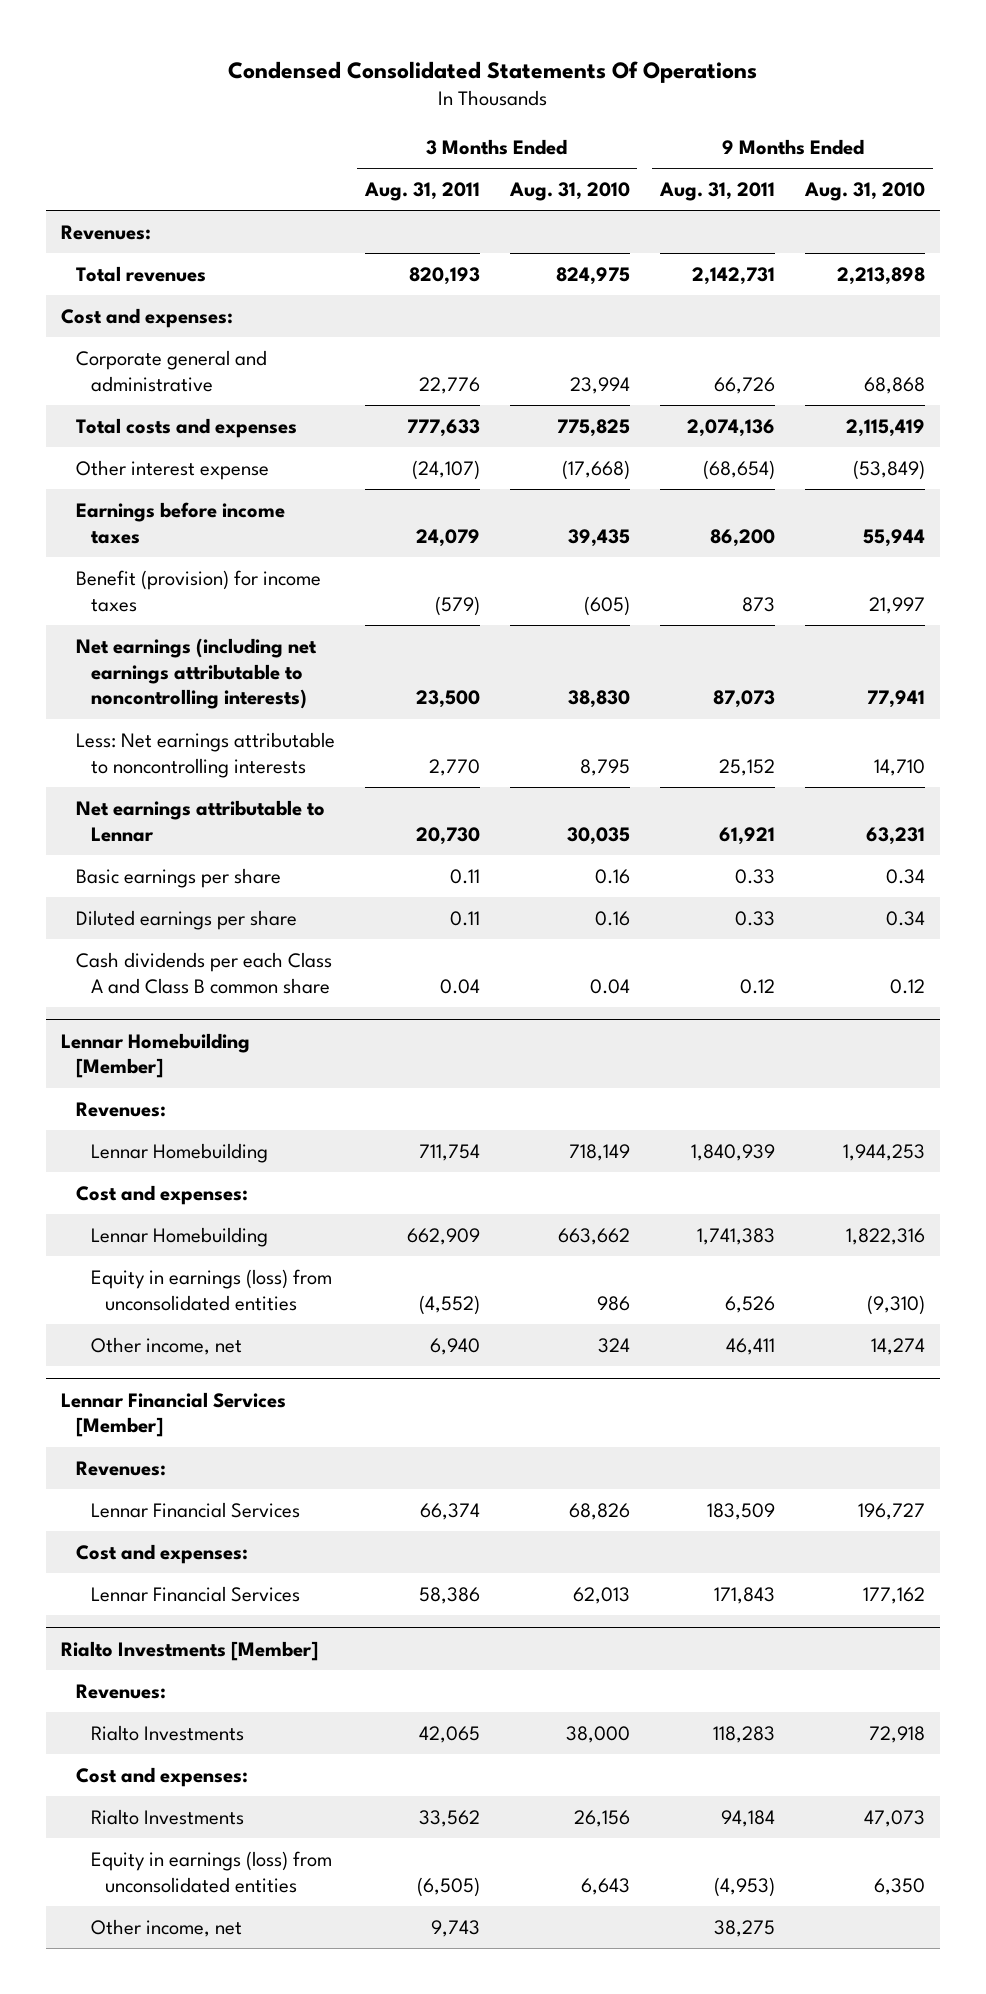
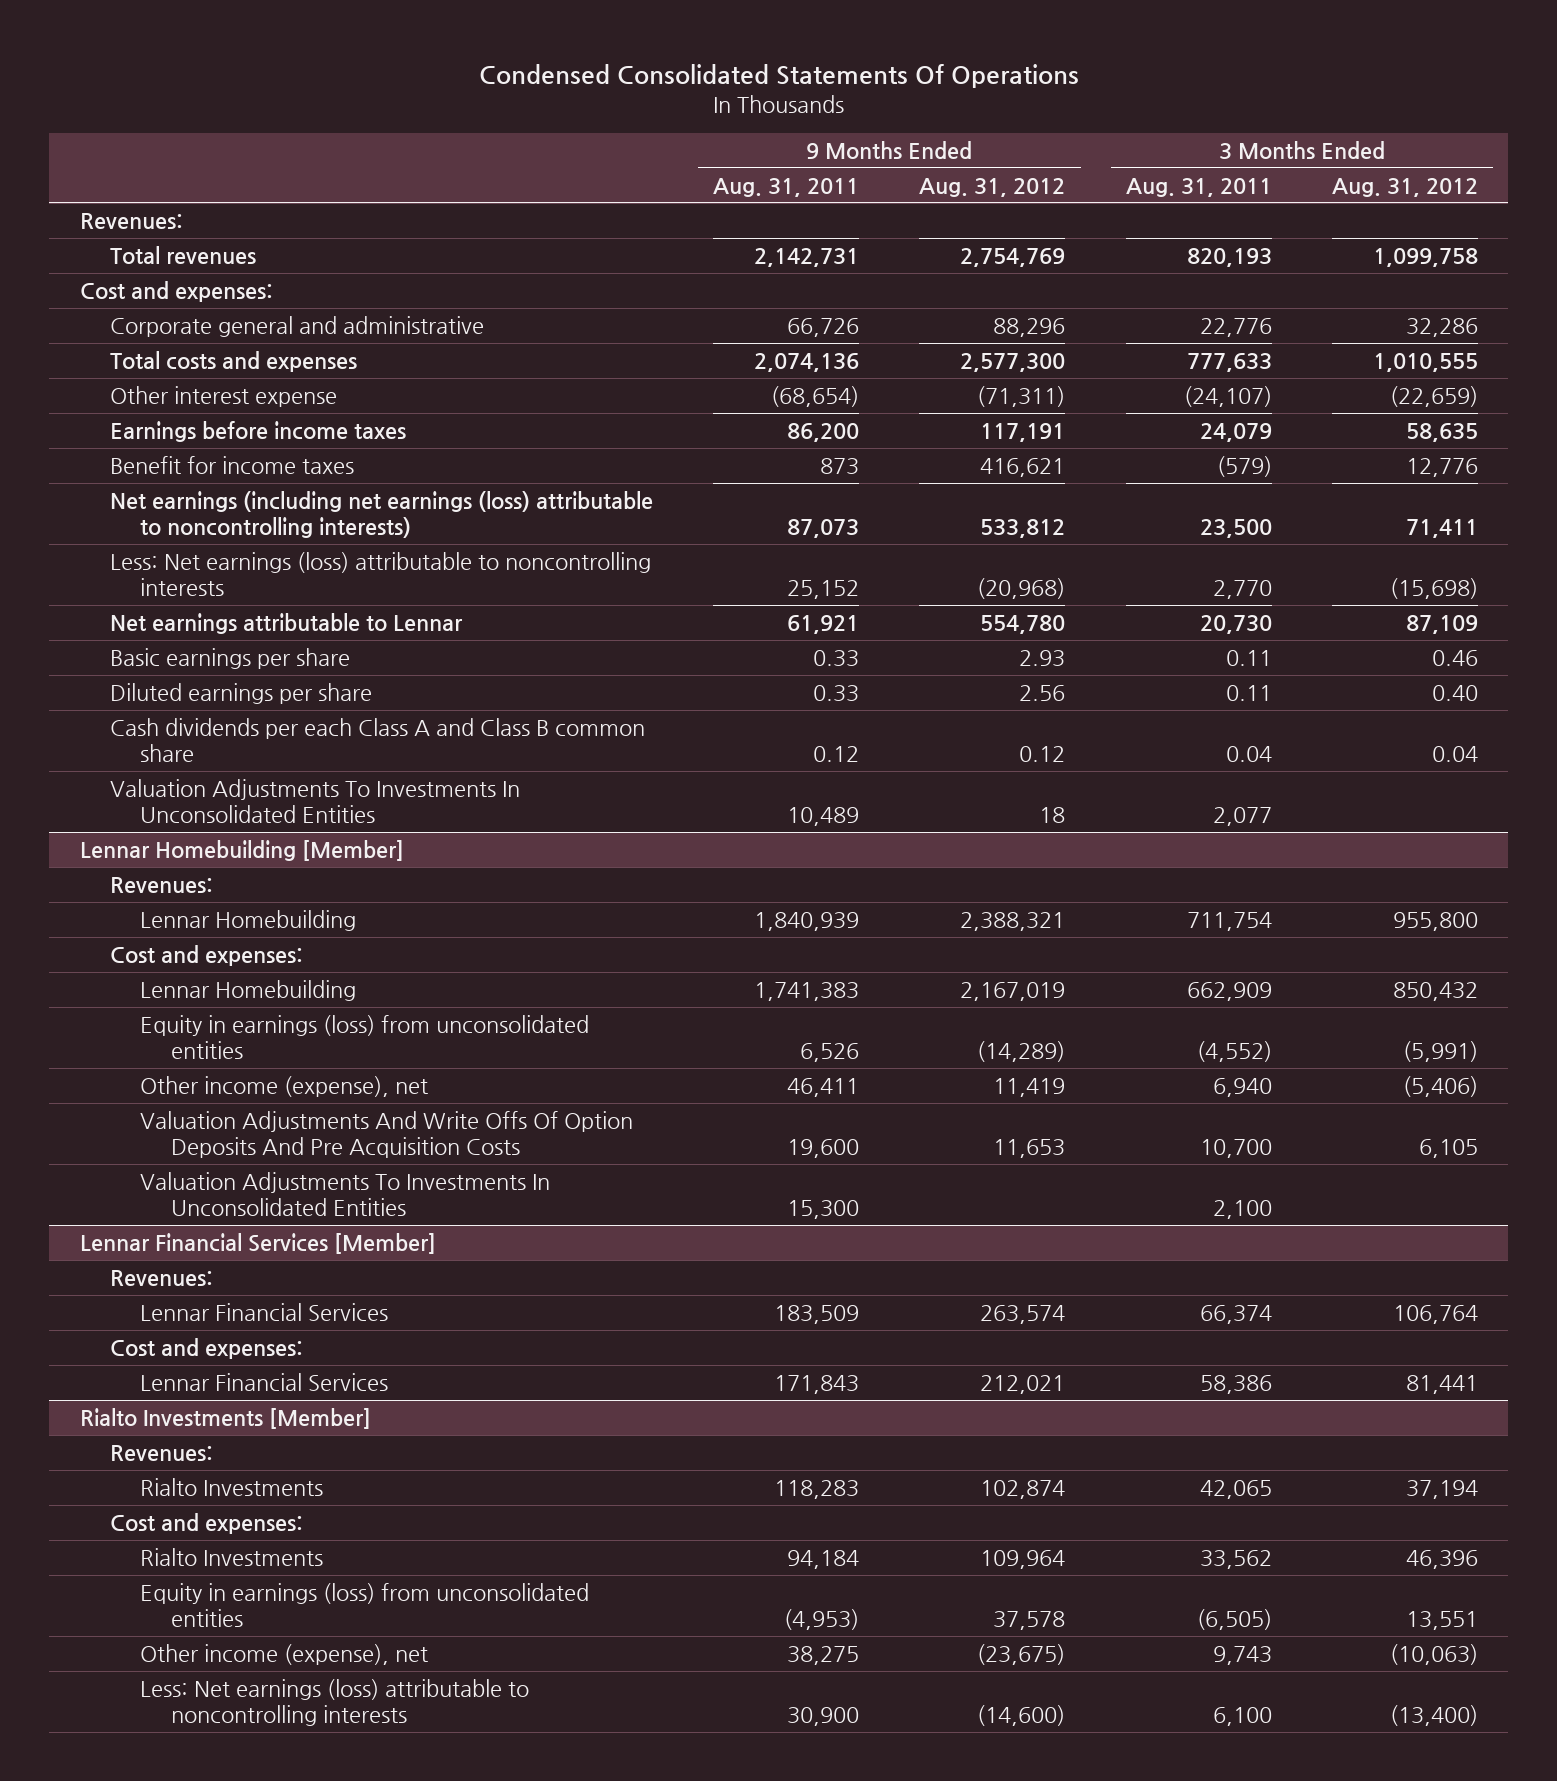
[508,181,630,201] Aug. 31, 2010 -> none
[804,181,926,201] Aug. 31, 2010 -> none
none -> [919,177,1066,197] Aug. 31, 2012
none -> [1331,177,1478,197] Aug. 31, 2012
[75,569,321,612] Benefit (provision) for income taxes -> [109,455,354,474] Benefit for income taxes
[75,637,317,710] Net earnings (including net earnings attributable to noncontrolling interests) -> [109,490,653,539] Net earnings (including net earnings (loss) attributable to noncontrolling interests)
[75,731,335,778] Less: Net earnings attributable to noncontrolling interests -> [109,551,651,597] Less: Net earnings (loss) attributable to noncontrolling interests
none -> [109,778,520,824] Valuation Adjustments To Investments In Unconsolidated Entities
[90,1336,242,1355] Other income, net -> [140,1075,429,1097] Other income (expense), net
none -> [140,1110,634,1159] Valuation Adjustments And Write Offs Of Option Deposits And Pre Acquisition Costs
none -> [140,1171,551,1217] Valuation Adjustments To Investments In Unconsolidated Entities
[90,1918,242,1937] Other income, net -> [140,1643,429,1665] Other income (expense), net
none -> [140,1678,530,1727] Less: Net earnings (loss) attributable to noncontrolling interests

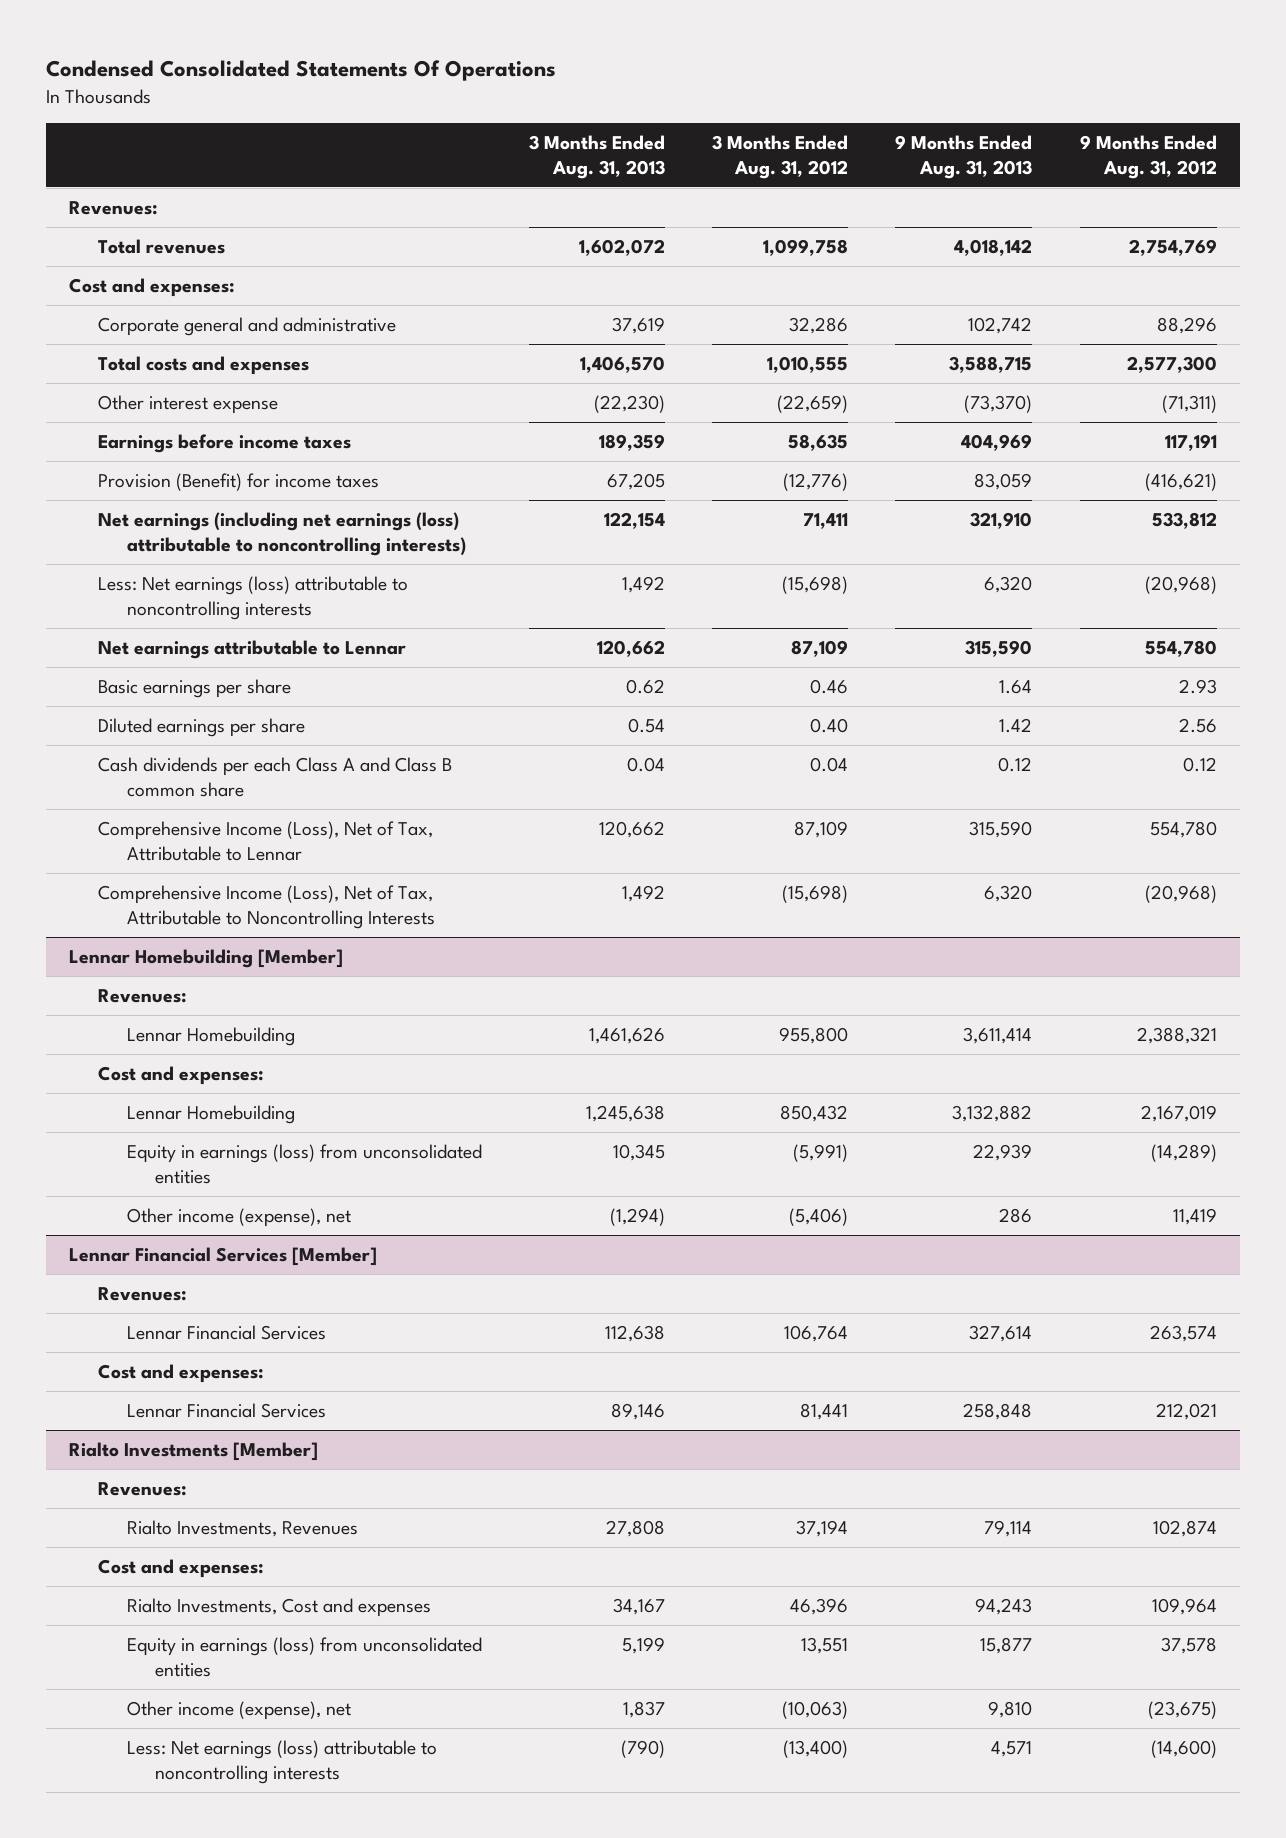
[713,177,860,197] Aug. 31, 2011 -> none
[1125,177,1272,197] Aug. 31, 2011 -> none
none -> [528,134,665,179] 3 Months Ended Aug. 31, 2013
none -> [895,134,1033,179] 9 Months Ended Aug. 31, 2013
[109,455,354,474] Benefit for income taxes -> [98,473,380,492] Provision (Benefit) for income taxes
[980,457,1066,477] 416,621 -> [1144,473,1217,492] (416,621)
[1405,457,1478,477] 12,776 -> [783,473,849,492] (12,776)
[109,778,520,824] Valuation Adjustments To Investments In Unconsolidated Entities -> none
none -> [98,821,434,861] Comprehensive Income (Loss), Net of Tax, Attributable to Lennar
none -> [98,885,435,929] Comprehensive Income (Loss), Net of Tax, Attributable to Noncontrolling Interests
[140,1110,634,1159] Valuation Adjustments And Write Offs Of Option Deposits And Pre Acquisition Costs -> none
[140,1171,551,1217] Valuation Adjustments To Investments In Unconsolidated Entities -> none
[140,1477,324,1496] Rialto Investments -> [126,1520,358,1538] Rialto Investments, Revenues
[140,1547,324,1566] Rialto Investments -> [126,1598,431,1618] Rialto Investments, Cost and expenses

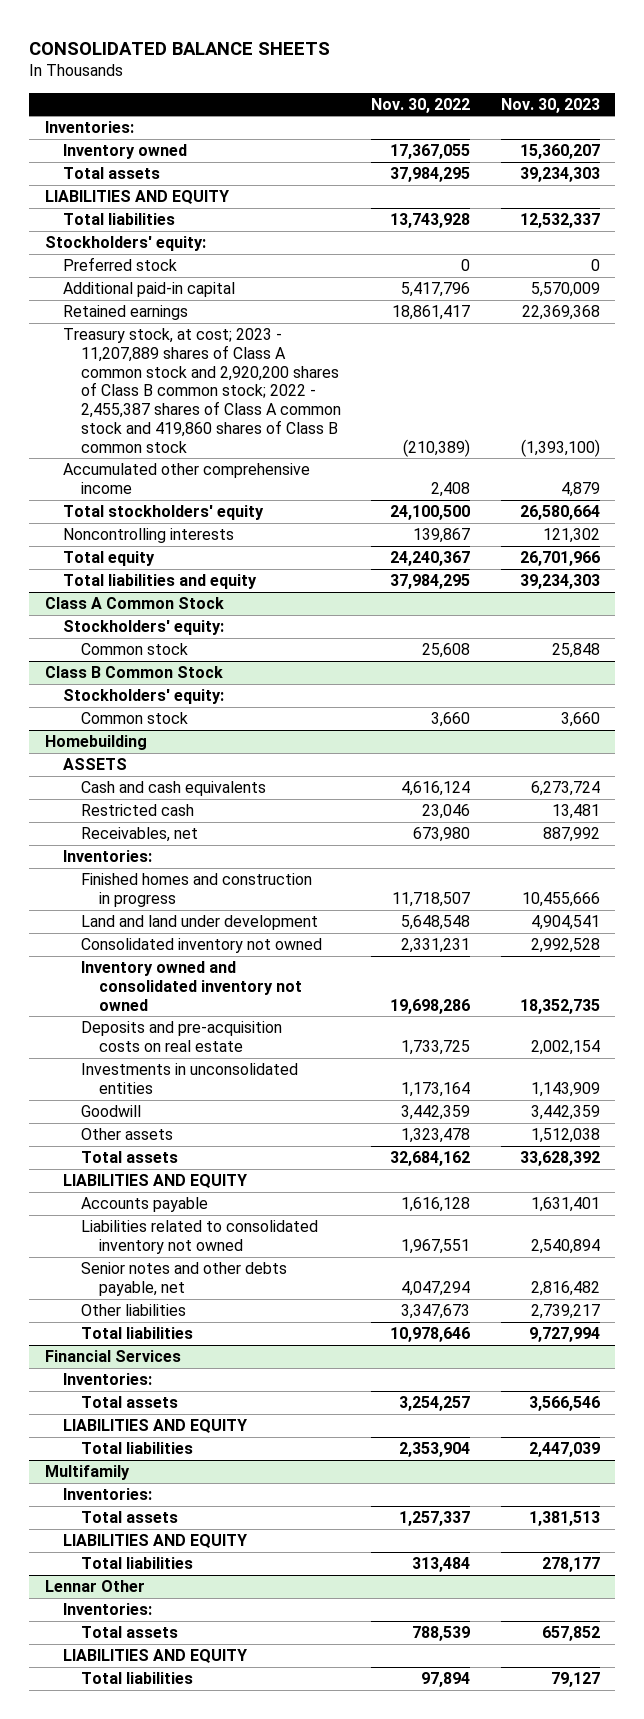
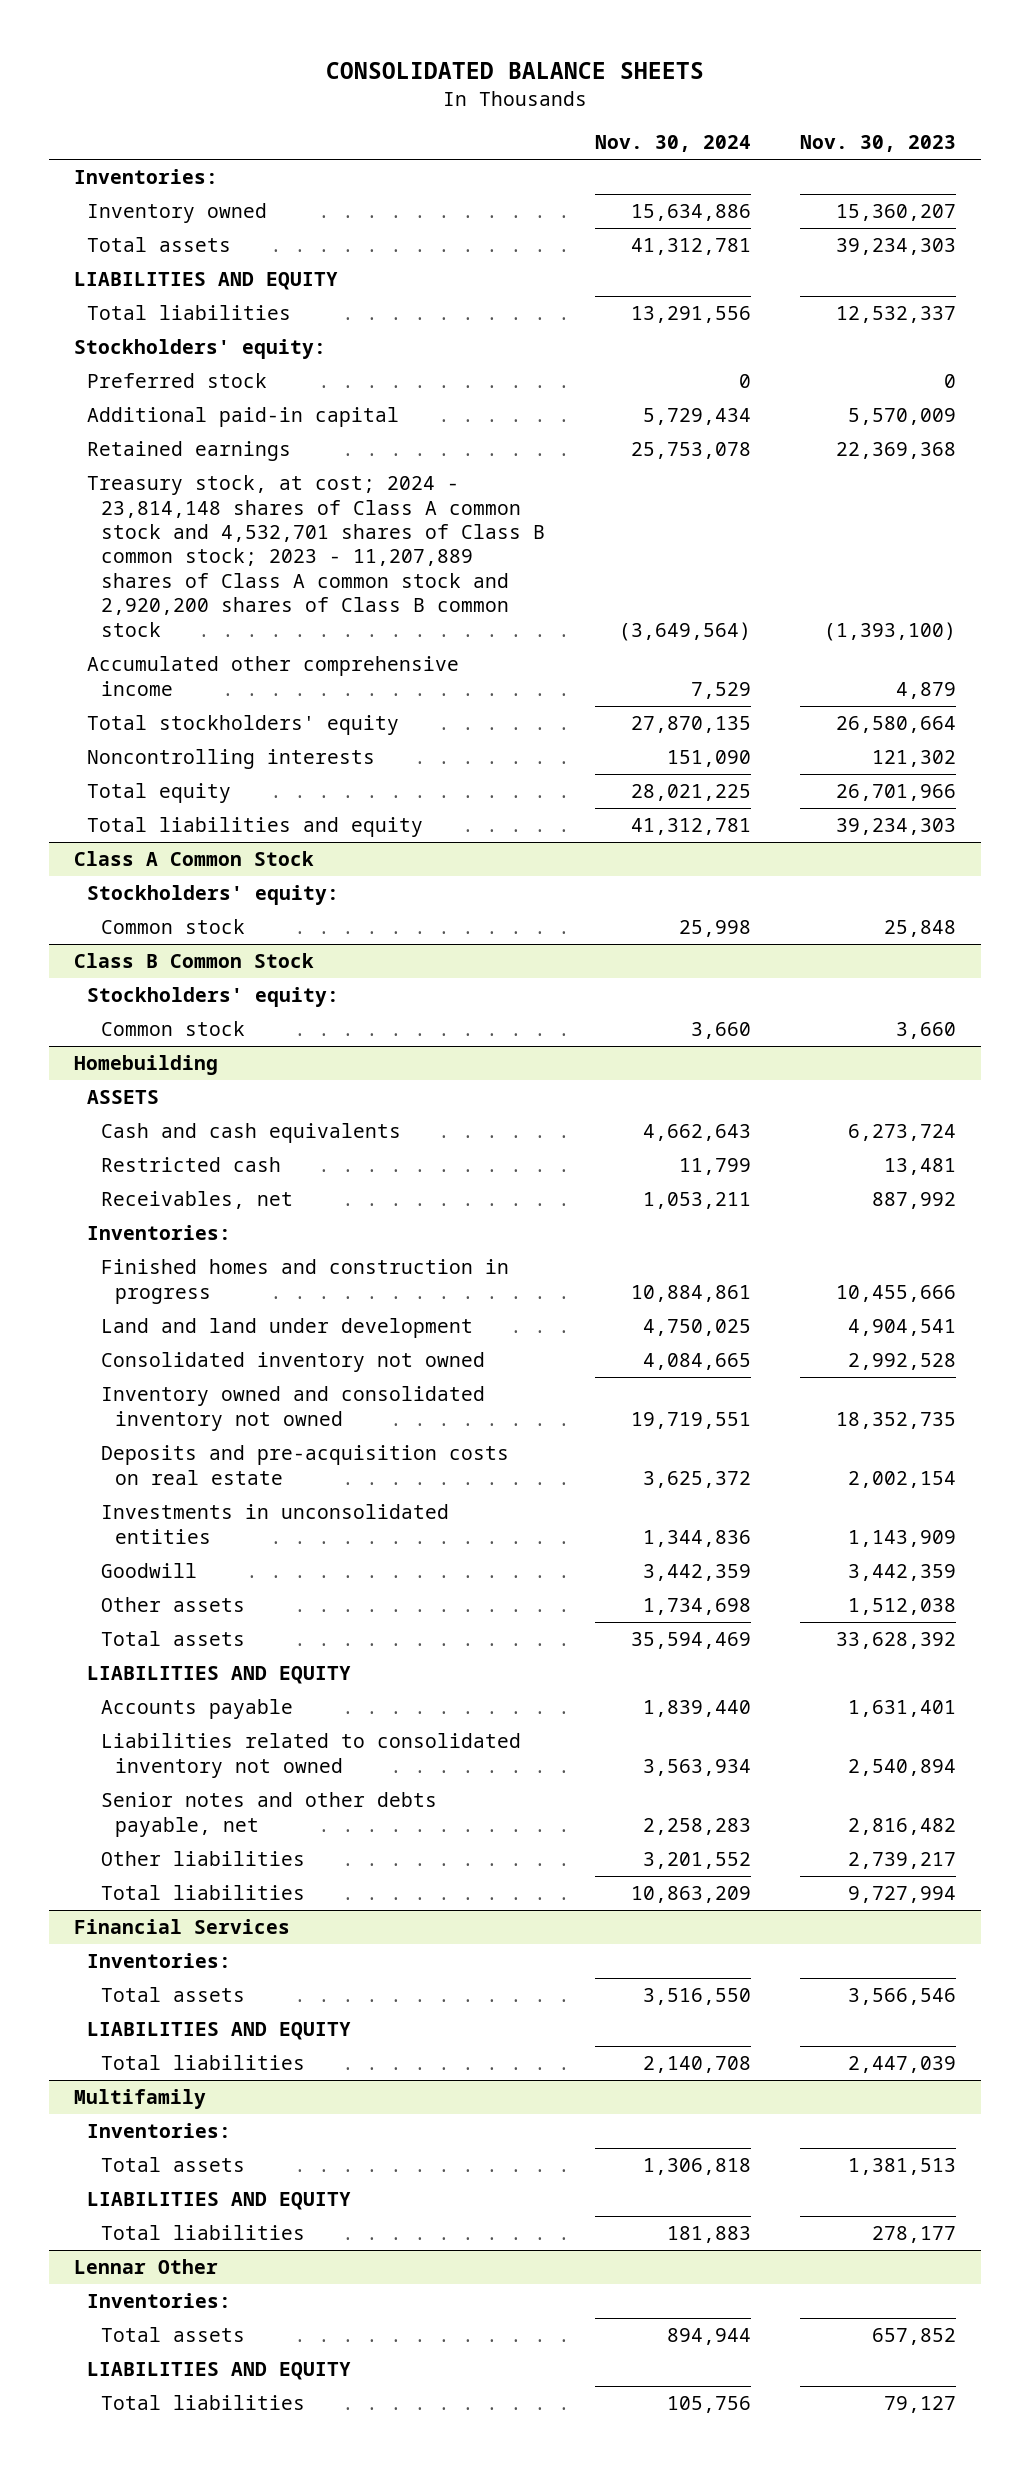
[371,97,471,113] Nov. 30, 2022 -> none
none -> [594,135,751,153] Nov. 30, 2024
[62,328,341,453] Treasury stock, at cost; 2023 - 11,207,889 shares of Class A common stock and 2,920,200 shares of Class B common stock; 2022 - 2,455,387 shares of Class A common stock and 419,860 shares of Class B common stock -> [87,475,546,637] Treasury stock, at cost; 2024 - 23,814,148 shares of Class A common stock and 4,532,701 shares of Class B common stock; 2023 - 11,207,889 shares of Class A common stock and 2,920,200 shares of Class B common stock

